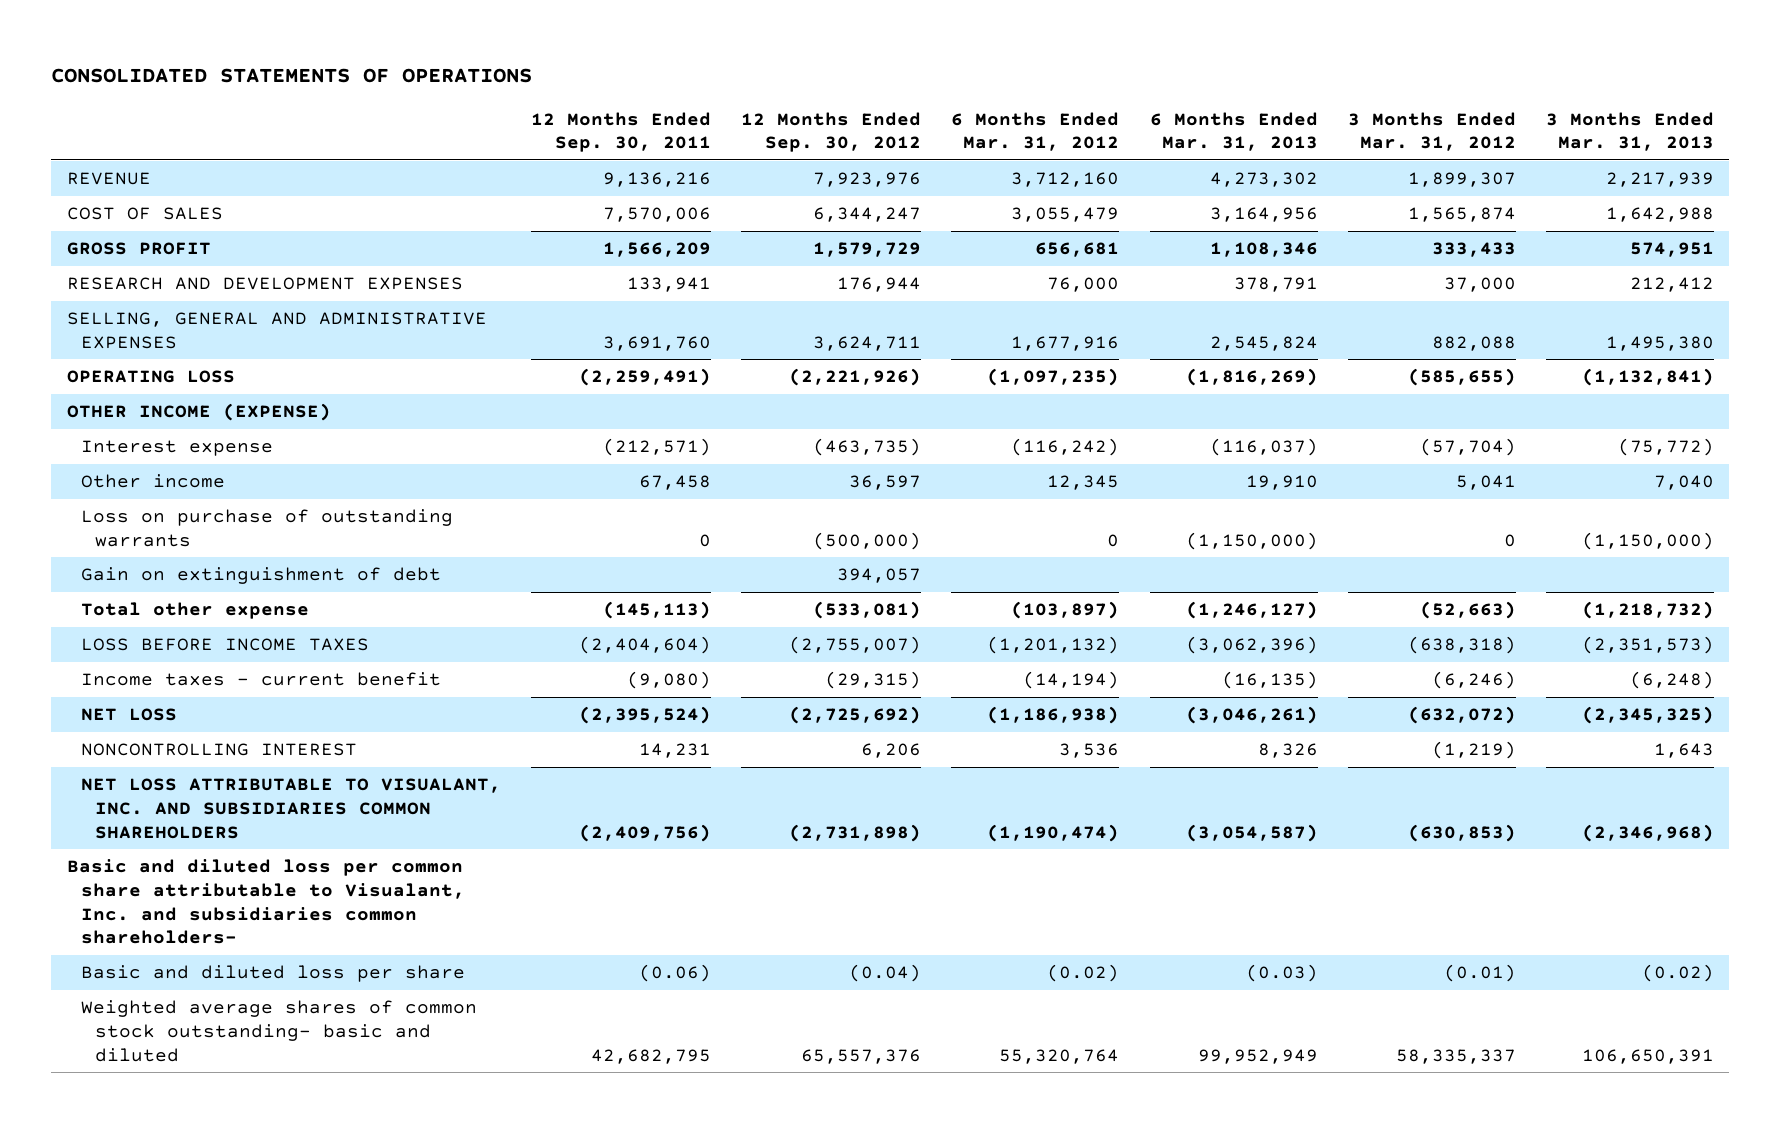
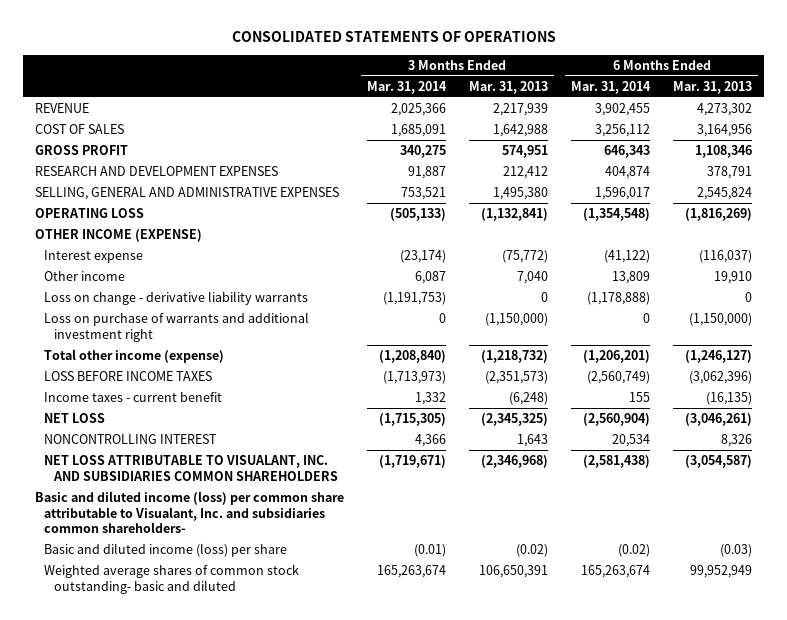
[530,111,711,153] 12 Months Ended Sep. 30, 2011 -> none
[741,111,922,153] 12 Months Ended Sep. 30, 2012 -> none
[951,111,1120,152] 6 Months Ended Mar. 31, 2012 -> none
[1347,111,1516,152] 3 Months Ended Mar. 31, 2012 -> none
none -> [366,80,447,94] Mar. 31, 2014
none -> [571,80,652,94] Mar. 31, 2014
[80,567,441,585] Gain on extinguishment of debt -> none
none -> [44,290,309,305] Loss on change - derivative liability warrants
[80,509,453,547] Loss on purchase of outstanding warrants -> [44,311,310,342] Loss on purchase of warrants and additional investment right
[80,602,309,620] Total other expense -> [44,348,225,363] Total other income (expense)
[66,859,465,945] Basic and diluted loss per common share attributable to Visualant, Inc. and subsidiaries common shareholders- -> [34,490,344,534] Basic and diluted income (loss) per common share attributable to Visualant, Inc. and subsidiaries common shareholders-
[80,965,465,983] Basic and diluted loss per share -> [44,542,288,557] Basic and diluted income (loss) per share

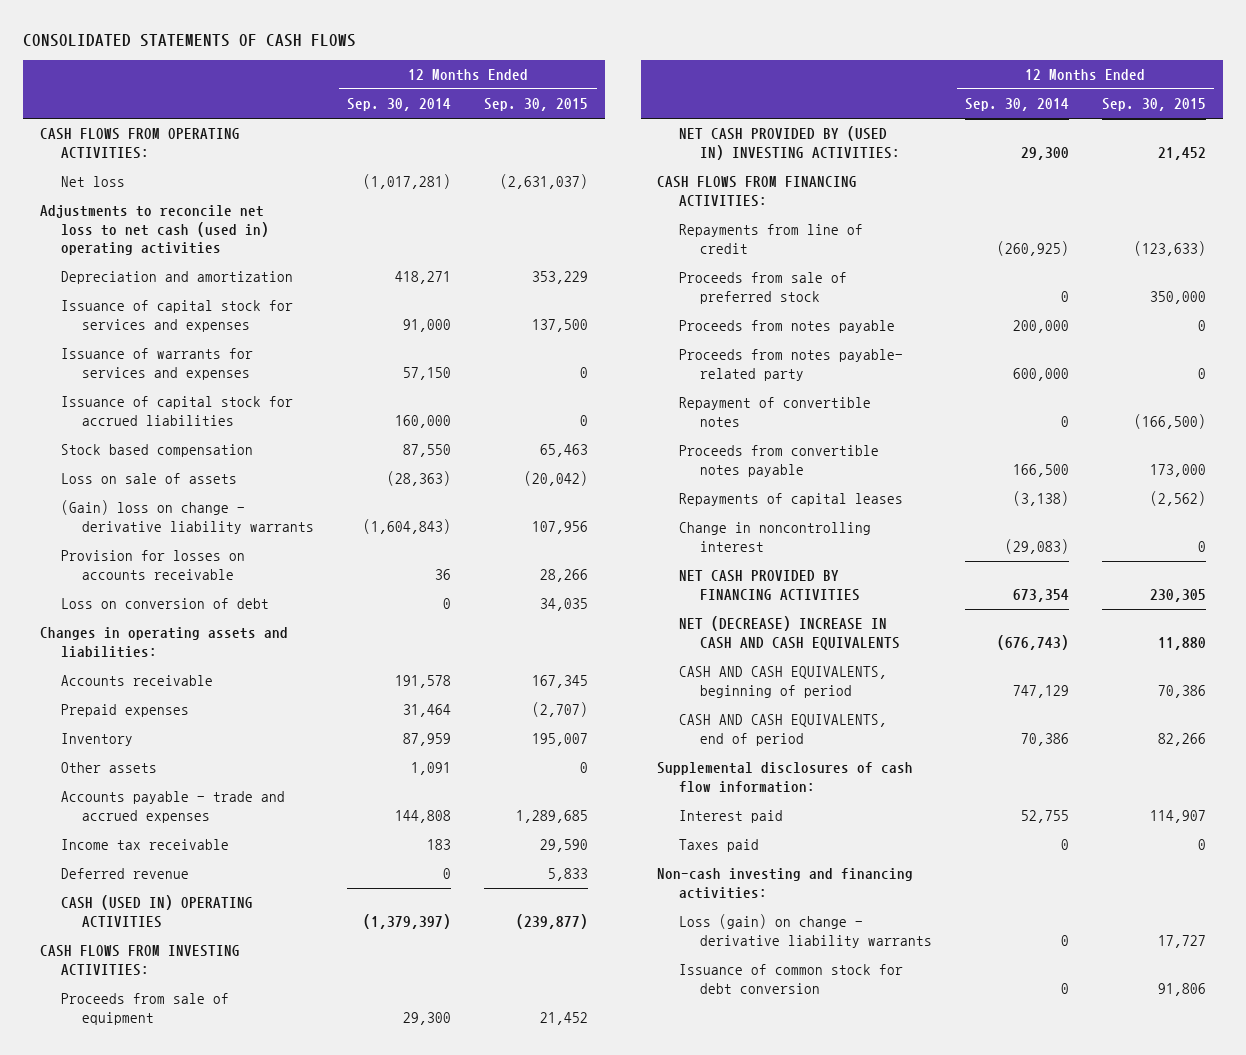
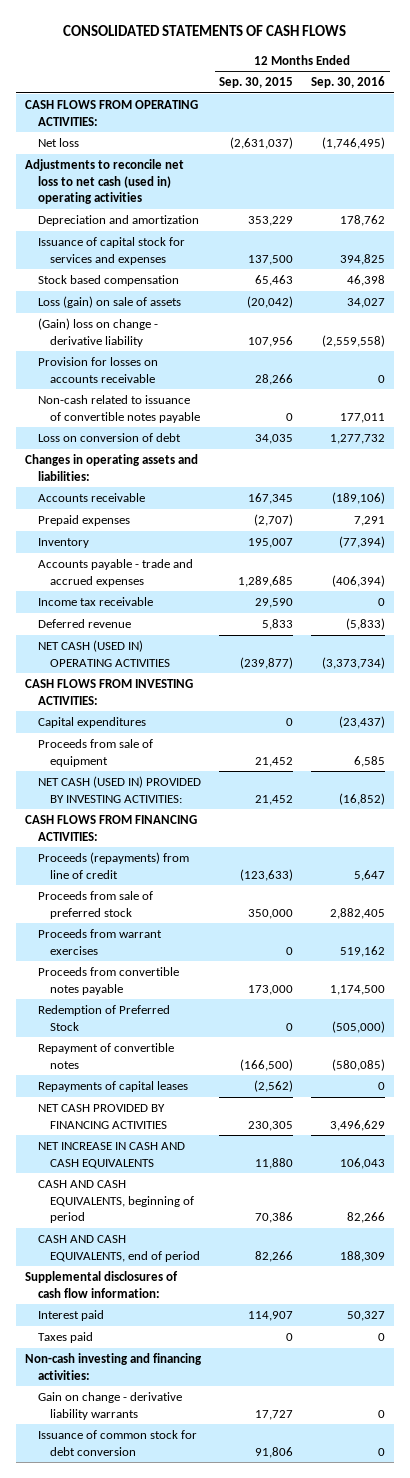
[347,98,452,112] Sep. 30, 2014 -> none
none -> [311,76,386,89] Sep. 30, 2016
[60,348,253,380] Issuance of warrants for services and expenses -> none
[60,396,293,426] Issuance of capital stock for accrued liabilities -> none
[60,473,237,485] Loss on sale of assets -> [37,296,181,309] Loss (gain) on sale of assets
[60,500,315,534] (Gain) loss on change - derivative liability warrants -> [37,318,158,347] (Gain) loss on change - derivative liability
none -> [37,395,201,423] Non-cash related to issuance of convertible notes payable
[60,762,157,774] Other assets -> none
[60,895,253,928] CASH (USED IN) OPERATING ACTIVITIES -> [37,640,171,667] NET CASH (USED IN) OPERATING ACTIVITIES
none -> [37,717,146,729] Capital expenditures
[678,126,900,160] NET CASH PROVIDED BY (USED IN) INVESTING ACTIVITIES: -> [37,776,201,803] NET CASH (USED IN) PROVIDED BY INVESTING ACTIVITIES:
[678,224,863,254] Repayments from line of credit -> [37,852,189,879] Proceeds (repayments) from line of credit
[678,320,895,334] Proceeds from notes payable -> none
[678,349,903,381] Proceeds from notes payable- related party -> none
none -> [37,929,162,955] Proceeds from warrant exercises
none -> [37,1005,170,1031] Redemption of Preferred Stock
[678,397,871,427] Repayment of convertible notes -> [37,1043,174,1069] Repayment of convertible notes
[678,522,871,552] Change in noncontrolling interest -> none
[678,616,900,650] NET (DECREASE) INCREASE IN CASH AND CASH EQUIVALENTS -> [37,1142,185,1169] NET INCREASE IN CASH AND CASH EQUIVALENTS
[678,914,932,948] Loss (gain) on change - derivative liability warrants -> [37,1392,182,1420] Gain on change - derivative liability warrants

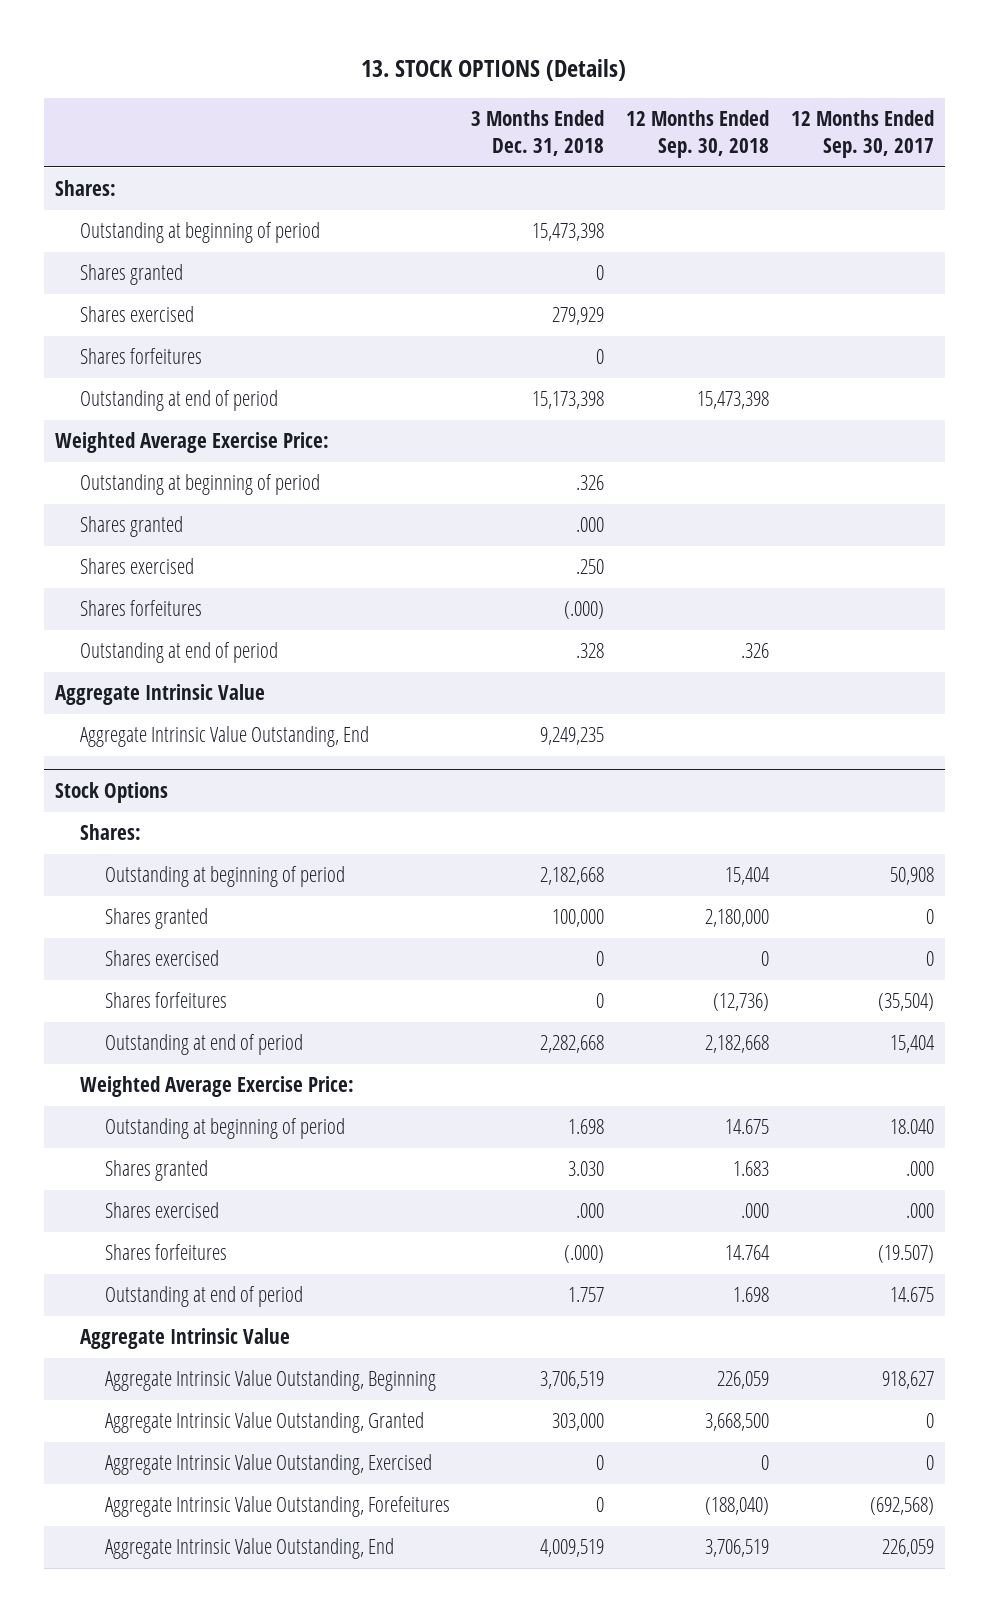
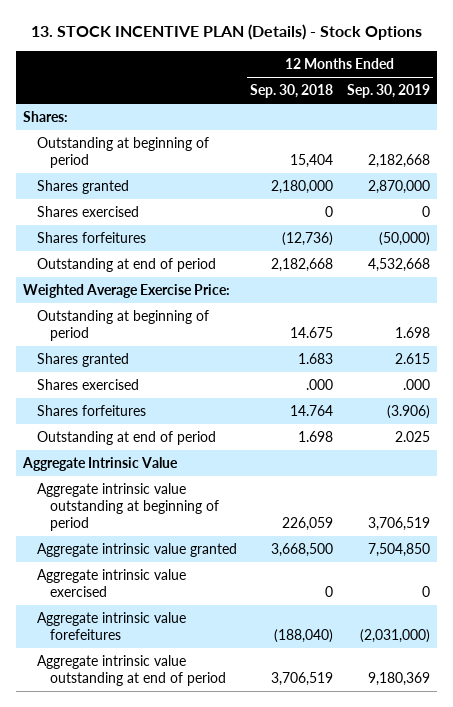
[361,58,627,81] 13. STOCK OPTIONS (Details) -> [30,24,422,41] 13. STOCK INCENTIVE PLAN (Details) - Stock Options
[471,110,605,157] 3 Months Ended Dec. 31, 2018 -> none
[790,110,934,159] 12 Months Ended Sep. 30, 2017 -> none
none -> [346,84,430,99] Sep. 30, 2019
[79,222,320,244] Outstanding at beginning of period -> none
[79,264,183,286] Shares granted -> none
[79,306,194,323] Shares exercised -> none
[79,348,202,365] Shares forfeitures -> none
[79,390,278,412] Outstanding at end of period -> none
[54,432,329,454] Weighted Average Exercise Price: -> none
[79,474,320,496] Outstanding at beginning of period -> none
[79,516,183,538] Shares granted -> none
[79,558,194,575] Shares exercised -> none
[79,600,202,617] Shares forfeitures -> none
[79,642,278,664] Outstanding at end of period -> none
[54,684,265,706] Aggregate Intrinsic Value -> none
[79,726,369,748] Aggregate Intrinsic Value Outstanding, End -> none
[54,782,168,804] Stock Options -> none
[79,824,141,841] Shares: -> none
[104,1370,436,1392] Aggregate Intrinsic Value Outstanding, Beginning -> [36,483,220,531] Aggregate intrinsic value outstanding at beginning of period
[104,1412,424,1434] Aggregate Intrinsic Value Outstanding, Granted -> [36,543,237,558] Aggregate intrinsic value granted
[104,1454,432,1476] Aggregate Intrinsic Value Outstanding, Exercised -> [36,569,186,597] Aggregate intrinsic value exercised
[104,1496,450,1518] Aggregate Intrinsic Value Outstanding, Forefeitures -> [36,612,186,640] Aggregate intrinsic value forefeitures
[104,1538,394,1560] Aggregate Intrinsic Value Outstanding, End -> [36,655,227,686] Aggregate intrinsic value outstanding at end of period

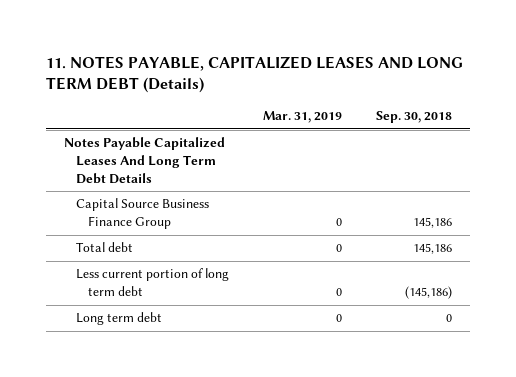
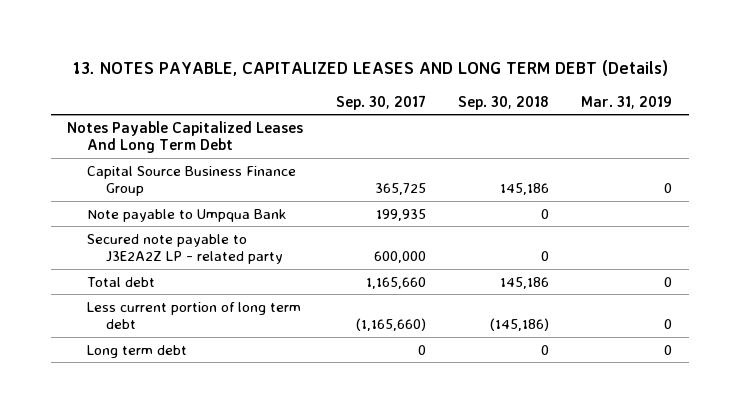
[46,55,464,94] 11. NOTES PAYABLE, CAPITALIZED LEASES AND LONG TERM DEBT (Details) -> [72,60,668,77] 13. NOTES PAYABLE, CAPITALIZED LEASES AND LONG TERM DEBT (Details)
none -> [335,94,426,110] Sep. 30, 2017
[63,137,225,184] Notes Payable Capitalized Leases And Long Term Debt Details -> [67,120,304,154] Notes Payable Capitalized Leases And Long Term Debt
none -> [86,208,287,222] Note payable to Umpqua Bank
none -> [86,233,283,265] Secured note payable to J3E2A2Z LP - related party

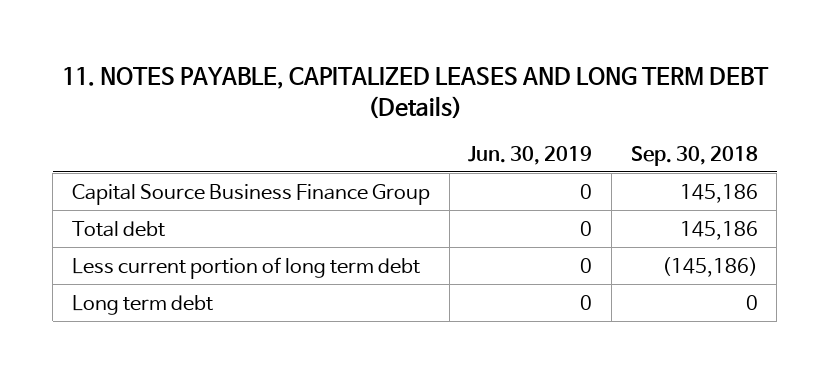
[72,60,668,77] 13. NOTES PAYABLE, CAPITALIZED LEASES AND LONG TERM DEBT (Details) -> [61,67,769,120] 11. NOTES PAYABLE, CAPITALIZED LEASES AND LONG TERM DEBT (Details)
[335,94,426,110] Sep. 30, 2017 -> none
[581,95,673,109] Mar. 31, 2019 -> none
none -> [468,145,593,165] Jun. 30, 2019
[67,120,304,154] Notes Payable Capitalized Leases And Long Term Debt -> none
[86,208,287,222] Note payable to Umpqua Bank -> none
[86,233,283,265] Secured note payable to J3E2A2Z LP - related party -> none

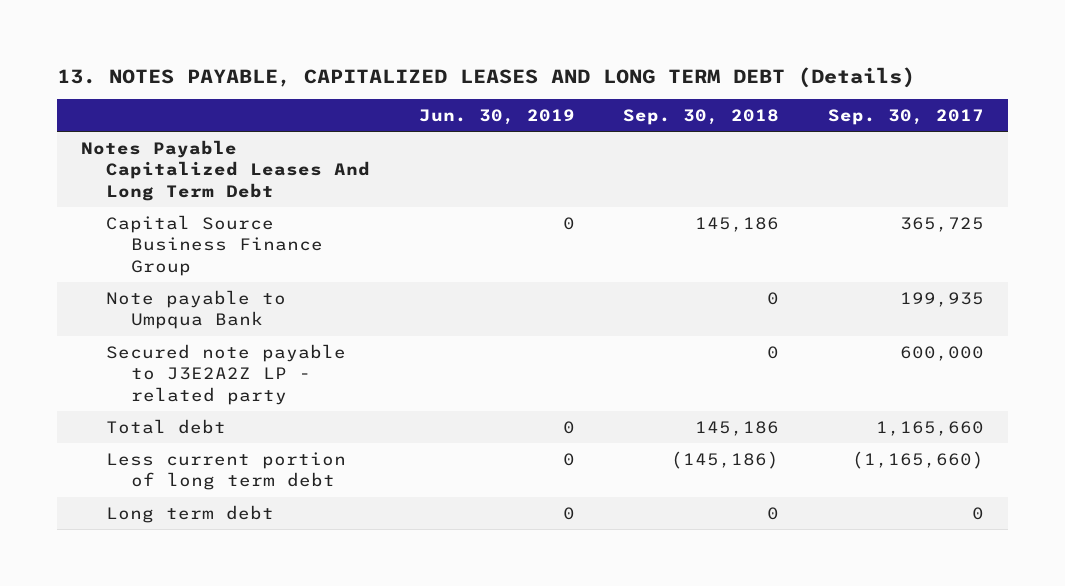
[61,67,769,120] 11. NOTES PAYABLE, CAPITALIZED LEASES AND LONG TERM DEBT (Details) -> [56,66,915,88] 13. NOTES PAYABLE, CAPITALIZED LEASES AND LONG TERM DEBT (Details)
none -> [827,109,984,126] Sep. 30, 2017
none -> [80,139,371,202] Notes Payable Capitalized Leases And Long Term Debt
none -> [106,289,287,330] Note payable to Umpqua Bank
none -> [106,343,347,406] Secured note payable to J3E2A2Z LP - related party

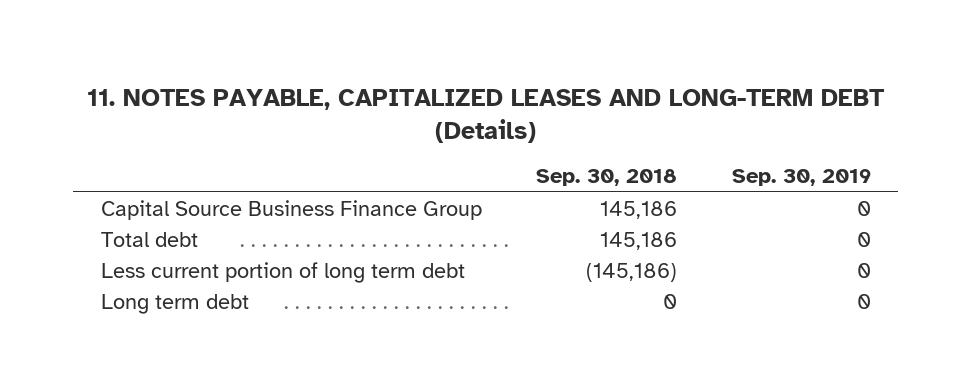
[56,66,915,88] 13. NOTES PAYABLE, CAPITALIZED LEASES AND LONG TERM DEBT (Details) -> [86,89,885,144] 11. NOTES PAYABLE, CAPITALIZED LEASES AND LONG-TERM DEBT (Details)
[418,109,575,126] Jun. 30, 2019 -> none
[827,109,984,126] Sep. 30, 2017 -> none
none -> [731,169,871,187] Sep. 30, 2019
[80,139,371,202] Notes Payable Capitalized Leases And Long Term Debt -> none
[106,289,287,330] Note payable to Umpqua Bank -> none
[106,343,347,406] Secured note payable to J3E2A2Z LP - related party -> none

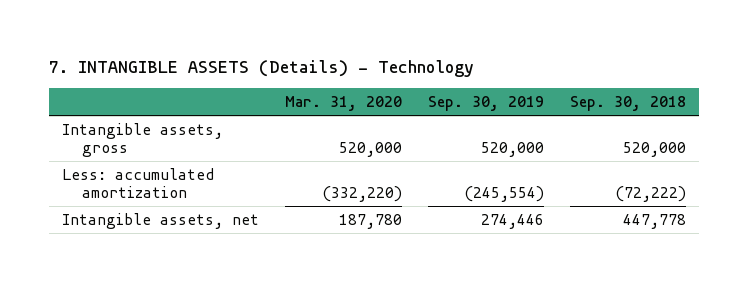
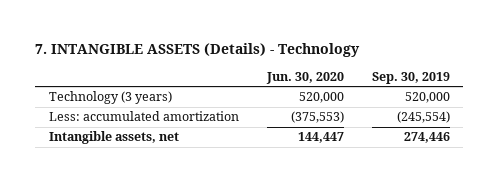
[284,95,402,111] Mar. 31, 2020 -> none
[569,95,686,111] Sep. 30, 2018 -> none
none -> [265,72,344,85] Jun. 30, 2020
[62,122,224,158] Intangible assets, gross -> [49,91,173,105] Technology (3 years)

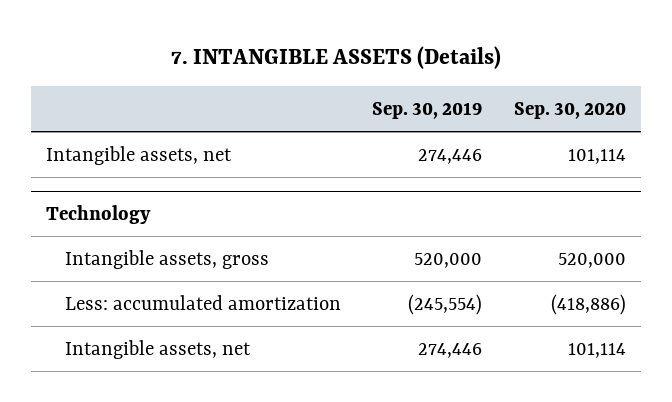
[35,43,361,58] 7. INTANGIBLE ASSETS (Details) - Technology -> [170,46,501,70] 7. INTANGIBLE ASSETS (Details)
[265,72,344,85] Jun. 30, 2020 -> none
none -> [513,102,626,120] Sep. 30, 2020
none -> [46,145,233,165] Intangible assets, net
none -> [46,204,152,224] Technology
[49,91,173,105] Technology (3 years) -> [64,249,269,269] Intangible assets, gross

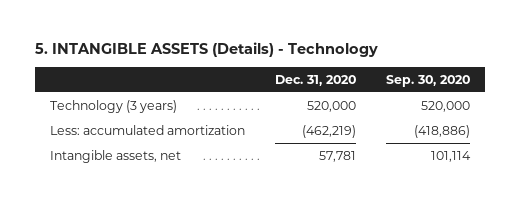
[170,46,501,70] 7. INTANGIBLE ASSETS (Details) -> [34,42,378,58] 5. INTANGIBLE ASSETS (Details) - Technology
[372,102,483,120] Sep. 30, 2019 -> none
none -> [275,74,357,86] Dec. 31, 2020
[46,145,233,165] Intangible assets, net -> none
[46,204,152,224] Technology -> none
[64,249,269,269] Intangible assets, gross -> [50,99,178,113] Technology (3 years)

